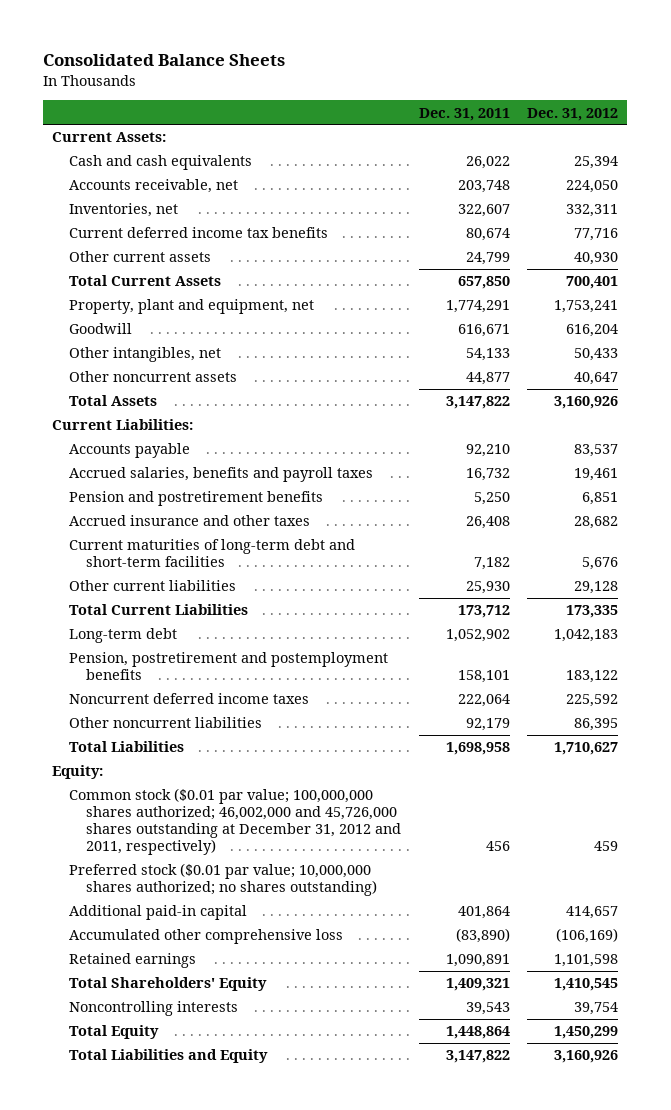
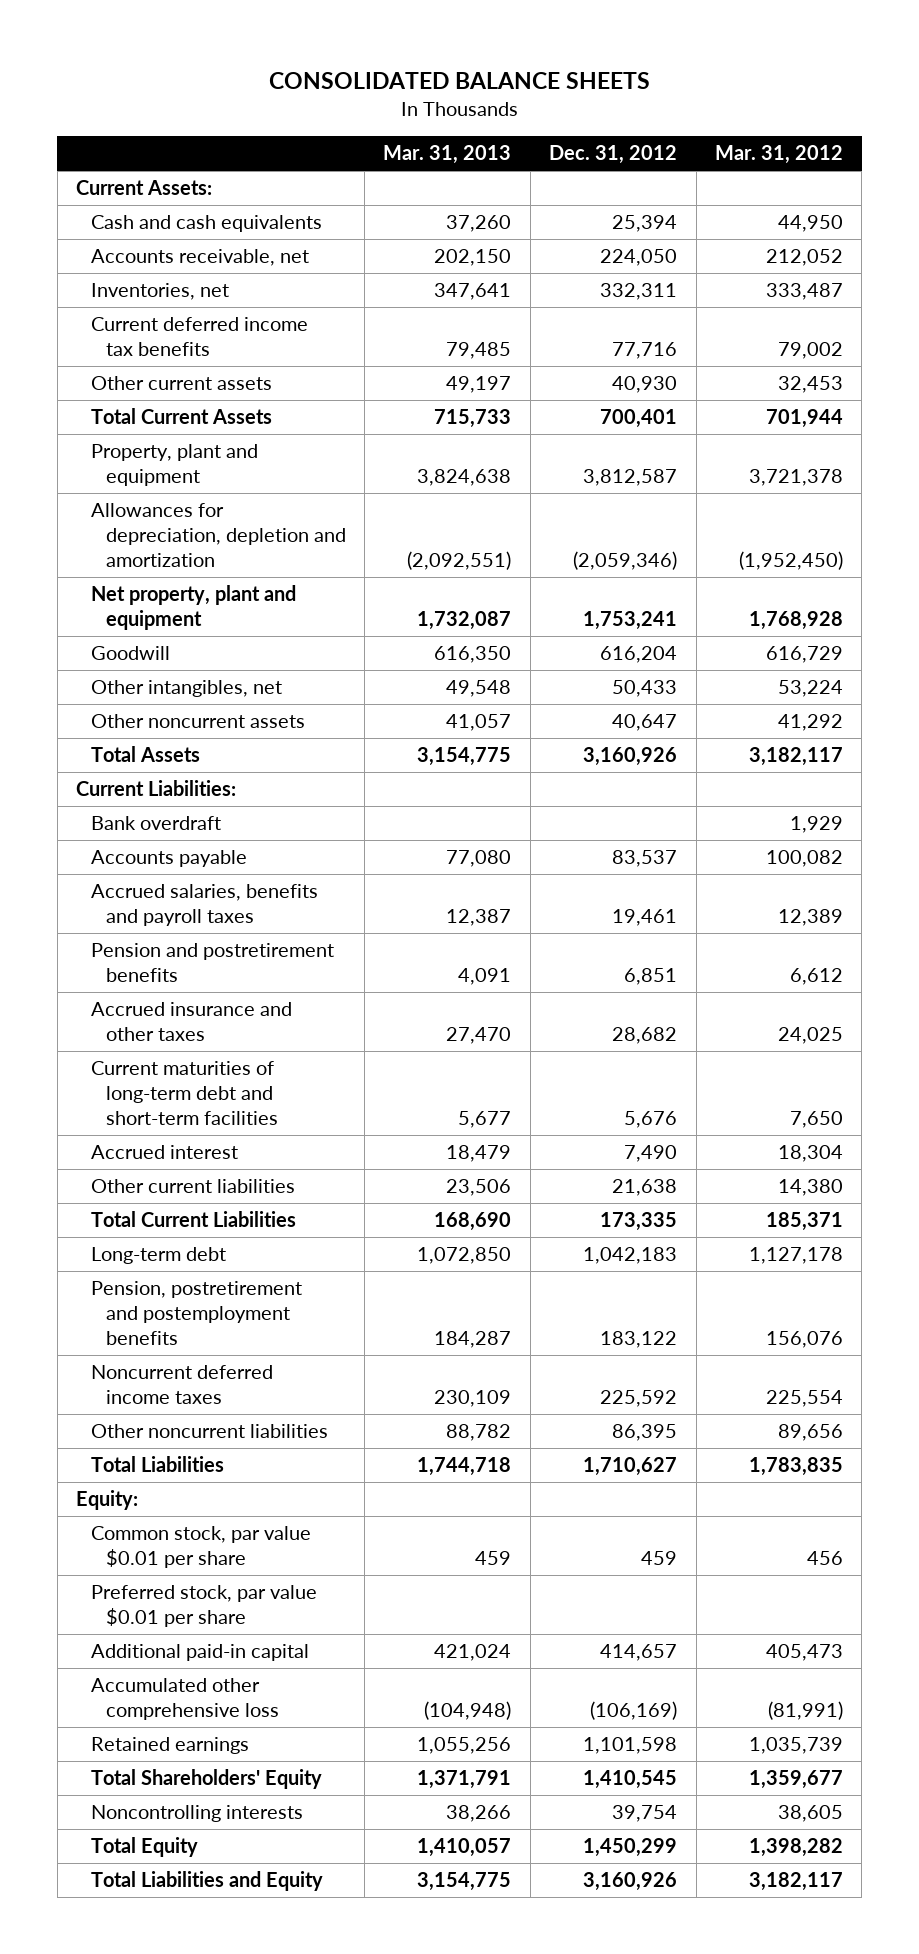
[43,53,286,66] Consolidated Balance Sheets -> [268,71,650,89] CONSOLIDATED BALANCE SHEETS
[418,107,510,121] Dec. 31, 2011 -> none
none -> [383,145,512,165] Mar. 31, 2013
none -> [714,145,843,165] Mar. 31, 2012
none -> [90,444,258,487] Property, plant and equipment
none -> [90,503,346,567] Allowances for depreciation, depletion and amortization
[68,299,314,315] Property, plant and equipment, net -> [90,585,296,631] Net property, plant and equipment
none -> [90,816,221,831] Bank overdraft
none -> [90,1145,238,1160] Accrued interest
[574,581,619,595] 29,128 -> [612,1179,678,1197] 21,638
[68,788,401,856] Common stock ($0.01 par value; 100,000,000 shares authorized; 46,002,000 and 45,726,000 shares outstanding at December 31, 2012 and 2011, respectively) -> [90,1526,311,1569] Common stock, par value $0.01 per share
[68,863,377,897] Preferred stock ($0.01 par value; 10,000,000 shares authorized; no shares outstanding) -> [90,1585,317,1628] Preferred stock, par value $0.01 per share

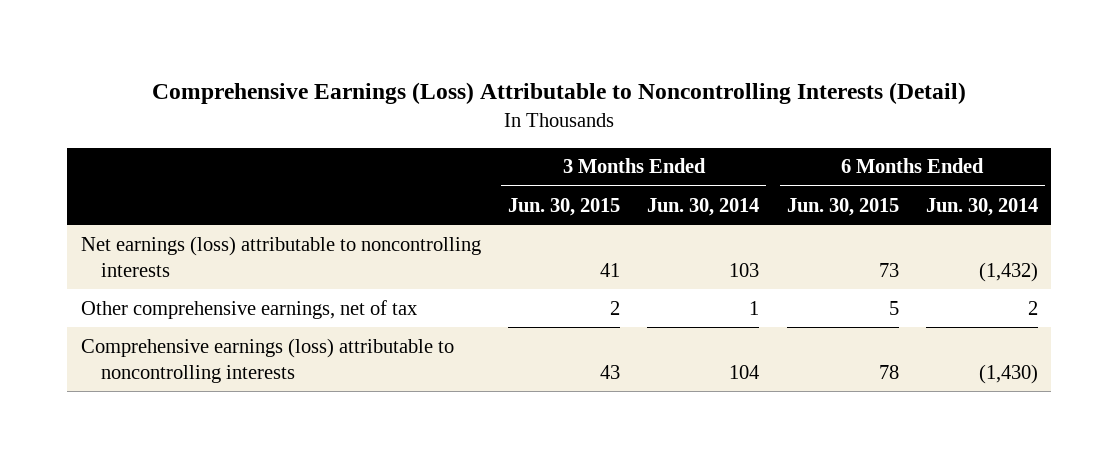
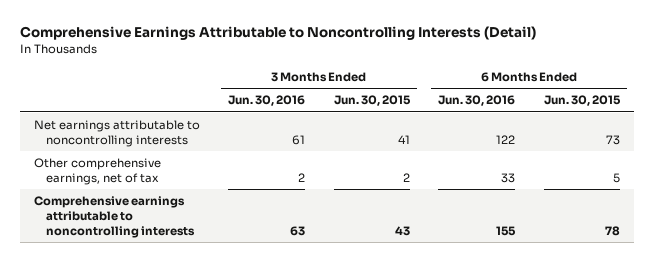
[152,82,967,105] Comprehensive Earnings (Loss) Attributable to Noncontrolling Interests (Detail) -> [19,26,536,41] Comprehensive Earnings Attributable to Noncontrolling Interests (Detail)
[647,197,760,216] Jun. 30, 2014 -> none
[925,197,1038,216] Jun. 30, 2014 -> none
none -> [228,95,306,107] Jun. 30, 2016
none -> [438,95,516,107] Jun. 30, 2016
[80,235,481,277] Net earnings (loss) attributable to noncontrolling interests -> [33,119,200,147] Net earnings attributable to noncontrolling interests
[80,337,454,383] Comprehensive earnings (loss) attributable to noncontrolling interests -> [33,195,196,238] Comprehensive earnings attributable to noncontrolling interests

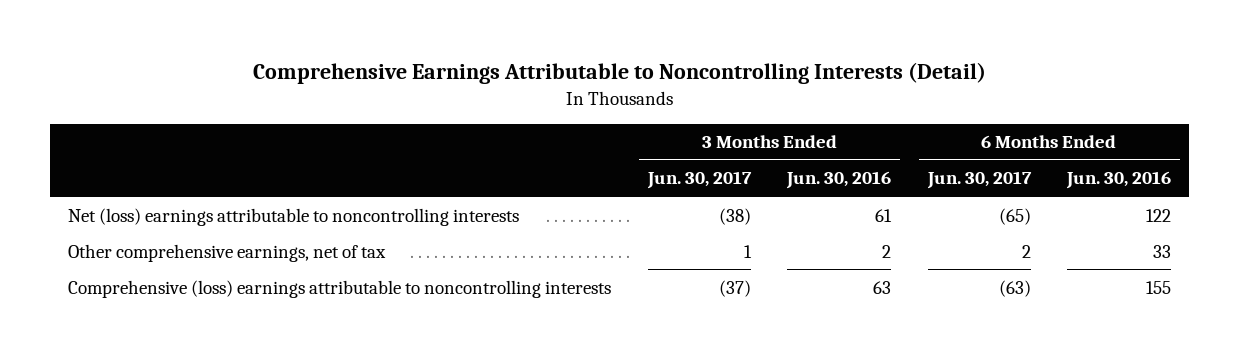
[333,95,411,107] Jun. 30, 2015 -> none
[544,95,622,107] Jun. 30, 2015 -> none
none -> [646,171,752,190] Jun. 30, 2017
none -> [926,171,1032,190] Jun. 30, 2017
[33,119,200,147] Net earnings attributable to noncontrolling interests -> [68,207,520,226] Net (loss) earnings attributable to noncontrolling interests
[33,195,196,238] Comprehensive earnings attributable to noncontrolling interests -> [68,279,612,298] Comprehensive (loss) earnings attributable to noncontrolling interests

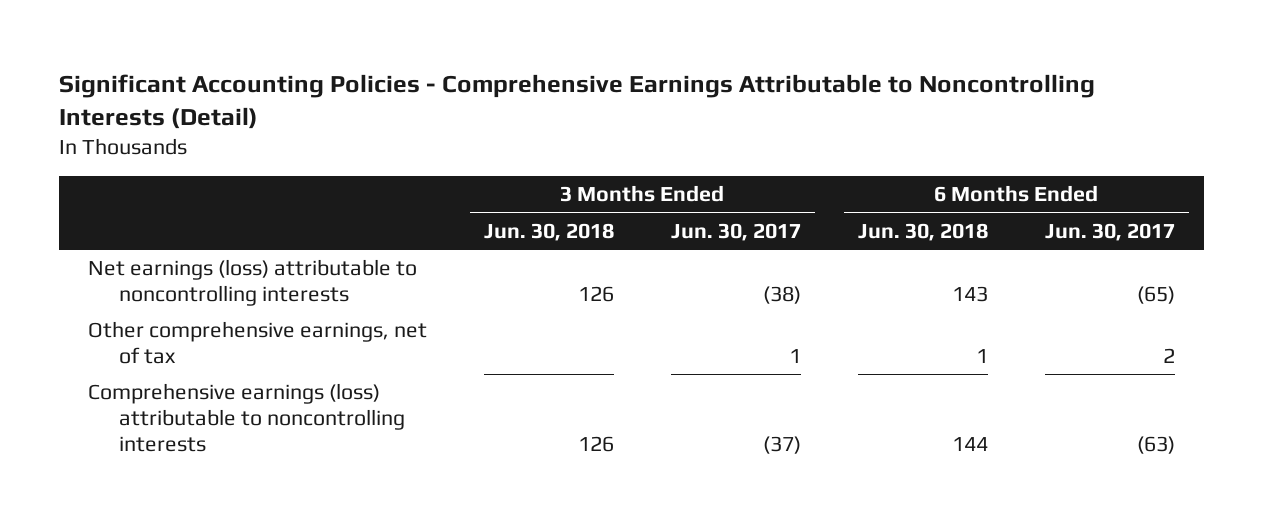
[252,62,986,85] Comprehensive Earnings Attributable to Noncontrolling Interests (Detail) -> [59,74,1096,130] Significant Accounting Policies - Comprehensive Earnings Attributable to Noncontrolling Interests (Detail)
[786,171,892,190] Jun. 30, 2016 -> none
[1066,171,1172,190] Jun. 30, 2016 -> none
none -> [483,222,614,241] Jun. 30, 2018
none -> [857,222,988,241] Jun. 30, 2018
[68,207,520,226] Net (loss) earnings attributable to noncontrolling interests -> [87,259,417,307] Net earnings (loss) attributable to noncontrolling interests
[68,279,612,298] Comprehensive (loss) earnings attributable to noncontrolling interests -> [87,383,406,452] Comprehensive earnings (loss) attributable to noncontrolling interests

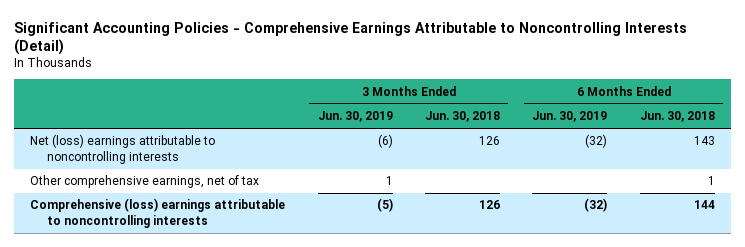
[670,222,801,241] Jun. 30, 2017 -> none
[1045,222,1176,241] Jun. 30, 2017 -> none
none -> [317,111,393,123] Jun. 30, 2019
none -> [532,111,608,123] Jun. 30, 2019
[87,259,417,307] Net earnings (loss) attributable to noncontrolling interests -> [30,134,216,164] Net (loss) earnings attributable to noncontrolling interests
[87,383,406,452] Comprehensive earnings (loss) attributable to noncontrolling interests -> [30,198,286,228] Comprehensive (loss) earnings attributable to noncontrolling interests

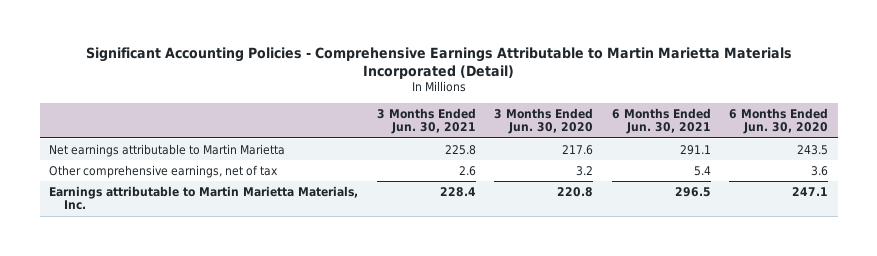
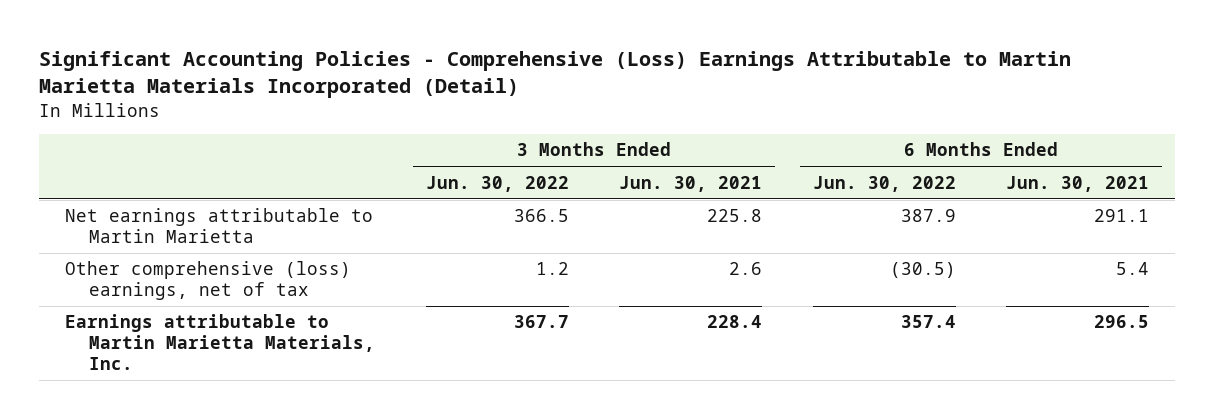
[85,46,792,79] Significant Accounting Policies - Comprehensive Earnings Attributable to Martin Marietta Materials Incorporated (Detail) -> [39,51,1072,99] Significant Accounting Policies - Comprehensive (Loss) Earnings Attributable to Martin Marietta Materials Incorporated (Detail)
[494,107,594,135] 3 Months Ended Jun. 30, 2020 -> none
[729,107,829,135] 6 Months Ended Jun. 30, 2020 -> none
none -> [425,175,569,192] Jun. 30, 2022
none -> [812,175,956,192] Jun. 30, 2022
[49,164,279,178] Other comprehensive earnings, net of tax -> [64,261,351,301] Other comprehensive (loss) earnings, net of tax

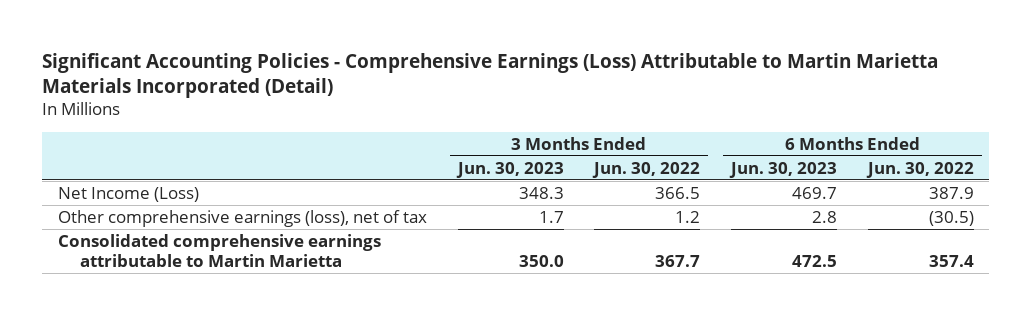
[39,51,1072,99] Significant Accounting Policies - Comprehensive (Loss) Earnings Attributable to Martin Marietta Materials Incorporated (Detail) -> [42,52,939,99] Significant Accounting Policies - Comprehensive Earnings (Loss) Attributable to Martin Marietta Materials Incorporated (Detail)
[619,175,763,192] Jun. 30, 2021 -> none
[1006,175,1150,192] Jun. 30, 2021 -> none
none -> [455,161,564,178] Jun. 30, 2023
none -> [729,161,838,178] Jun. 30, 2023
[64,208,373,244] Net earnings attributable to Martin Marietta -> [57,186,199,202] Net Income (Loss)
[64,261,351,301] Other comprehensive (loss) earnings, net of tax -> [57,209,427,227] Other comprehensive earnings (loss), net of tax
[64,314,376,371] Earnings attributable to Martin Marietta Materials, Inc. -> [57,233,381,267] Consolidated comprehensive earnings attributable to Martin Marietta

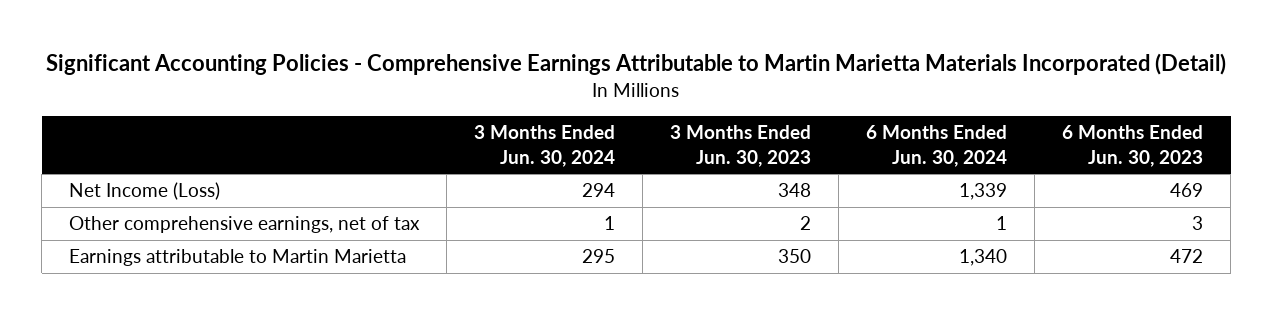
[42,52,939,99] Significant Accounting Policies - Comprehensive Earnings (Loss) Attributable to Martin Marietta Materials Incorporated (Detail) -> [46,53,1227,76] Significant Accounting Policies - Comprehensive Earnings Attributable to Martin Marietta Materials Incorporated (Detail)
[592,161,701,178] Jun. 30, 2022 -> none
[865,161,974,178] Jun. 30, 2022 -> none
none -> [474,124,616,167] 3 Months Ended Jun. 30, 2024
none -> [866,124,1008,167] 6 Months Ended Jun. 30, 2024
[518,186,564,199] 348.3 -> [778,183,812,198] 348
[792,186,838,199] 469.7 -> [1170,183,1204,198] 469
[57,209,427,227] Other comprehensive earnings (loss), net of tax -> [69,216,421,234] Other comprehensive earnings, net of tax
[538,210,564,223] 1.7 -> [800,216,812,231] 2
[812,210,838,223] 2.8 -> [1192,216,1204,231] 3
[57,233,381,267] Consolidated comprehensive earnings attributable to Martin Marietta -> [69,249,407,267] Earnings attributable to Martin Marietta
[518,254,564,267] 350.0 -> [778,249,812,264] 350
[792,254,838,267] 472.5 -> [1170,249,1204,264] 472

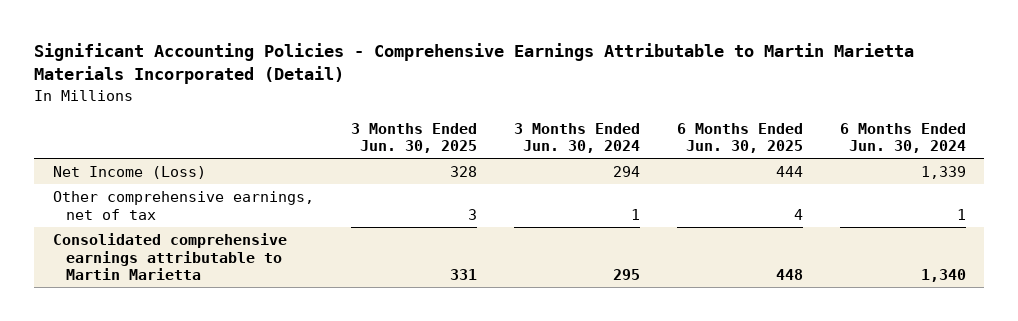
[670,124,812,167] 3 Months Ended Jun. 30, 2023 -> none
[1062,124,1204,167] 6 Months Ended Jun. 30, 2023 -> none
none -> [350,122,477,154] 3 Months Ended Jun. 30, 2025
none -> [676,122,803,154] 6 Months Ended Jun. 30, 2025
[69,249,407,267] Earnings attributable to Martin Marietta -> [52,233,287,280] Consolidated comprehensive earnings attributable to Martin Marietta

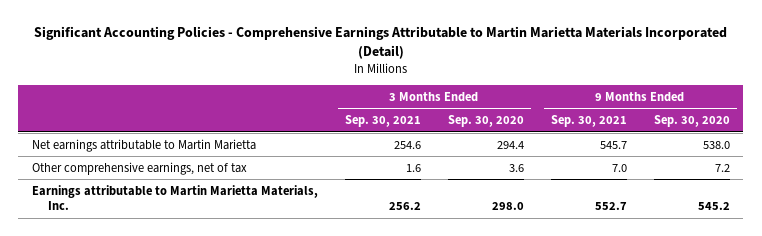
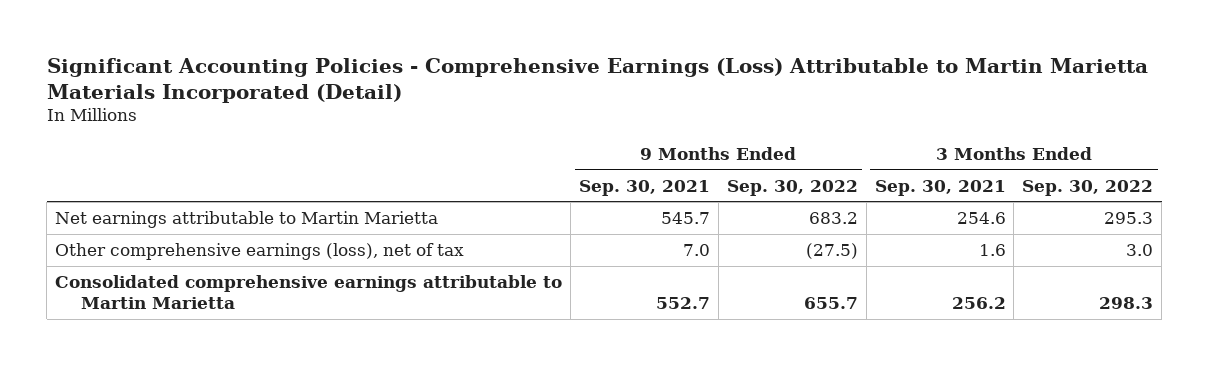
[33,26,727,60] Significant Accounting Policies - Comprehensive Earnings Attributable to Martin Marietta Materials Incorporated (Detail) -> [46,57,1148,103] Significant Accounting Policies - Comprehensive Earnings (Loss) Attributable to Martin Marietta Materials Incorporated (Detail)
[447,115,524,128] Sep. 30, 2020 -> none
[653,115,730,128] Sep. 30, 2020 -> none
none -> [726,179,858,196] Sep. 30, 2022
none -> [1022,179,1154,196] Sep. 30, 2022
[31,161,247,175] Other comprehensive earnings, net of tax -> [55,242,465,260] Other comprehensive earnings (loss), net of tax
[31,184,318,211] Earnings attributable to Martin Marietta Materials, Inc. -> [55,274,563,310] Consolidated comprehensive earnings attributable to Martin Marietta

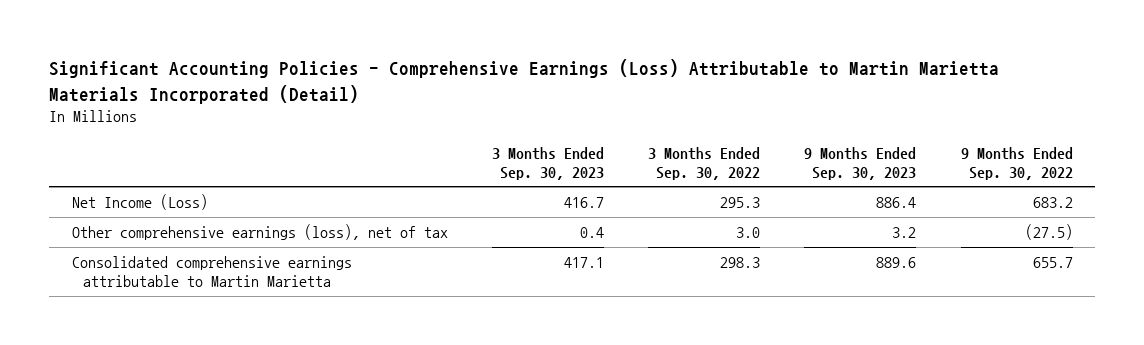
[578,179,710,196] Sep. 30, 2021 -> none
[874,179,1006,196] Sep. 30, 2021 -> none
none -> [491,146,604,180] 3 Months Ended Sep. 30, 2023
none -> [804,146,917,180] 9 Months Ended Sep. 30, 2023
[55,210,439,228] Net earnings attributable to Martin Marietta -> [71,194,208,211] Net Income (Loss)

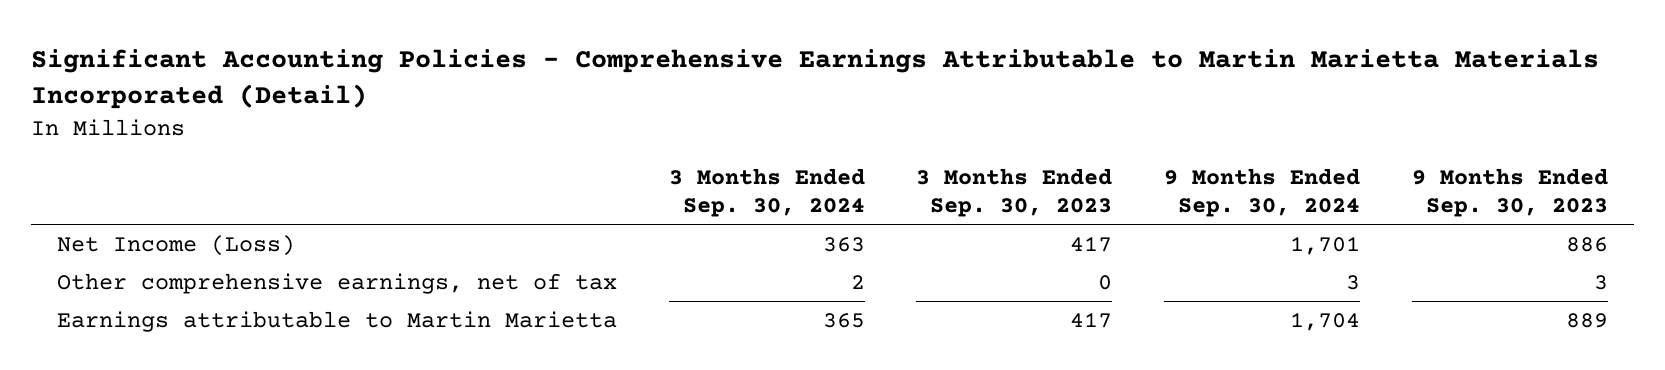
[49,59,1000,104] Significant Accounting Policies - Comprehensive Earnings (Loss) Attributable to Martin Marietta Materials Incorporated (Detail) -> [30,49,1599,110] Significant Accounting Policies - Comprehensive Earnings Attributable to Martin Marietta Materials Incorporated (Detail)
[648,146,761,180] 3 Months Ended Sep. 30, 2022 -> none
[960,146,1073,180] 9 Months Ended Sep. 30, 2022 -> none
none -> [668,168,865,218] 3 Months Ended Sep. 30, 2024
none -> [1164,168,1361,218] 9 Months Ended Sep. 30, 2024
[563,197,604,209] 416.7 -> [1070,235,1113,252] 417
[876,197,917,209] 886.4 -> [1565,236,1608,252] 886
[71,224,448,241] Other comprehensive earnings (loss), net of tax -> [56,272,617,294] Other comprehensive earnings, net of tax
[579,227,604,239] 0.4 -> [1098,274,1113,290] 0
[892,227,917,239] 3.2 -> [1593,274,1608,290] 3
[71,256,352,287] Consolidated comprehensive earnings attributable to Martin Marietta -> [56,310,617,332] Earnings attributable to Martin Marietta
[563,257,604,269] 417.1 -> [1070,311,1113,328] 417
[876,257,917,269] 889.6 -> [1565,312,1608,328] 889

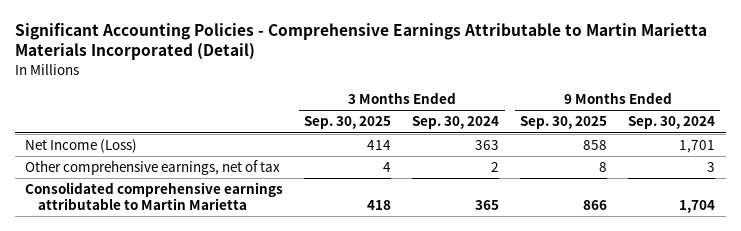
[916,168,1113,218] 3 Months Ended Sep. 30, 2023 -> none
[1411,168,1608,218] 9 Months Ended Sep. 30, 2023 -> none
none -> [304,116,392,130] Sep. 30, 2025
none -> [520,116,608,130] Sep. 30, 2025
[56,310,617,332] Earnings attributable to Martin Marietta -> [25,182,284,211] Consolidated comprehensive earnings attributable to Martin Marietta

